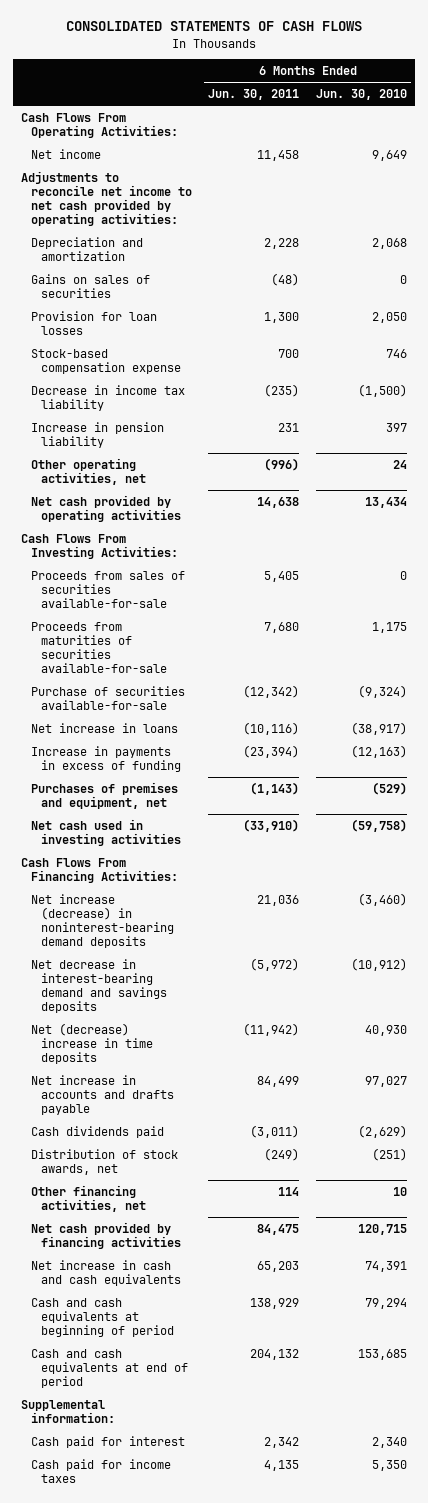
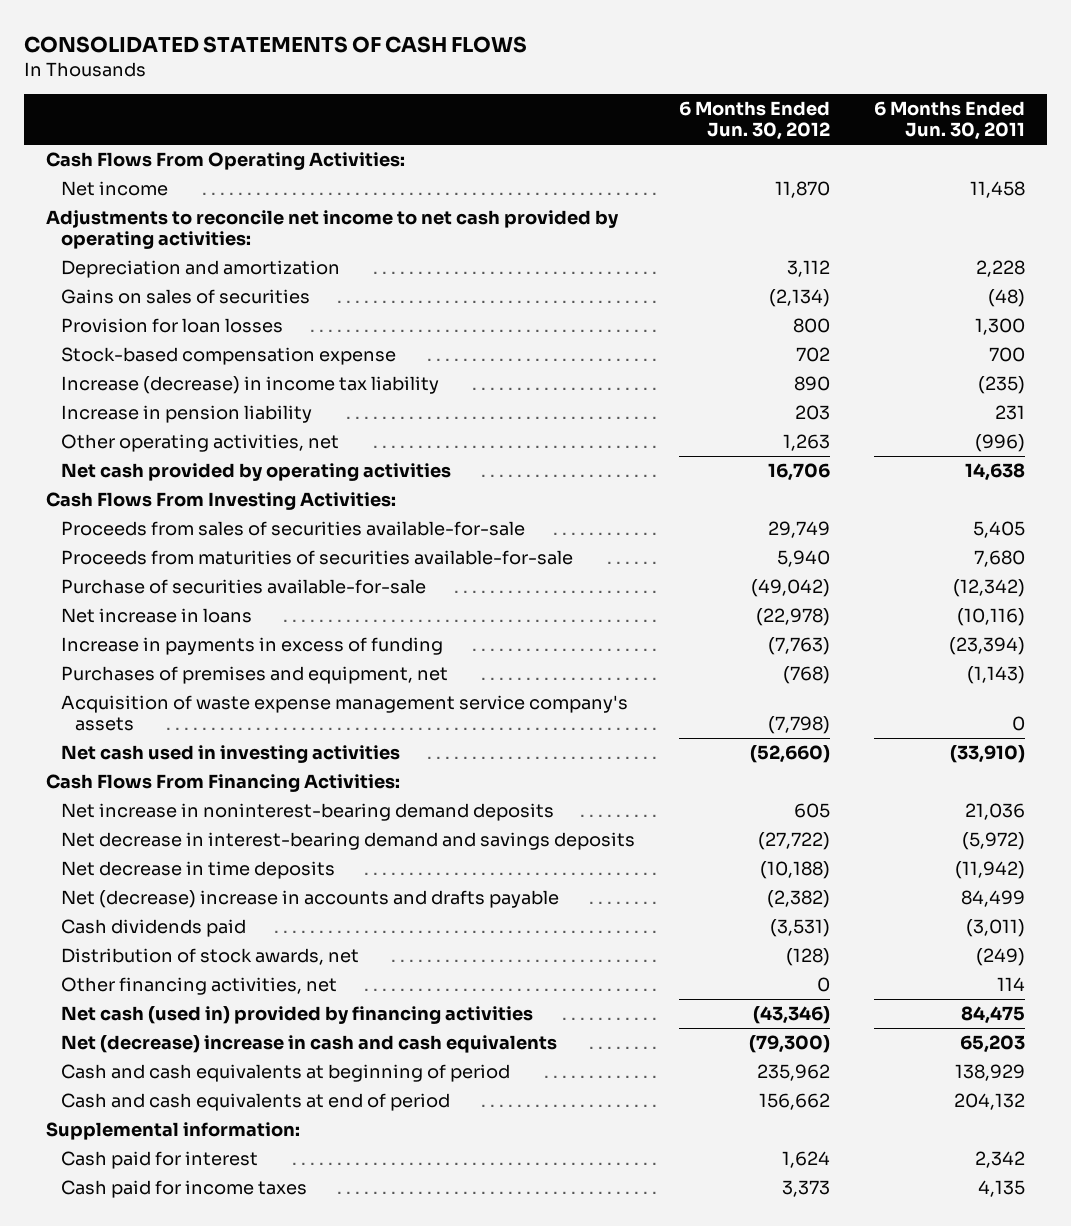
[315,89,407,101] Jun. 30, 2010 -> none
none -> [678,101,830,141] 6 Months Ended Jun. 30, 2012
[31,384,186,411] Decrease in income tax liability -> [60,375,439,394] Increase (decrease) in income tax liability
none -> [60,694,628,732] Acquisition of waste expense management service company's assets
[31,893,175,949] Net increase (decrease) in noninterest-bearing demand deposits -> [60,802,554,821] Net increase in noninterest-bearing demand deposits
[31,1022,154,1065] Net (decrease) increase in time deposits -> [60,860,335,879] Net decrease in time deposits
[31,1074,175,1116] Net increase in accounts and drafts payable -> [60,889,559,908] Net (decrease) increase in accounts and drafts payable
[31,1221,182,1249] Net cash provided by financing activities -> [60,1005,533,1024] Net cash (used in) provided by financing activities
[31,1259,182,1286] Net increase in cash and cash equivalents -> [60,1034,557,1053] Net (decrease) increase in cash and cash equivalents

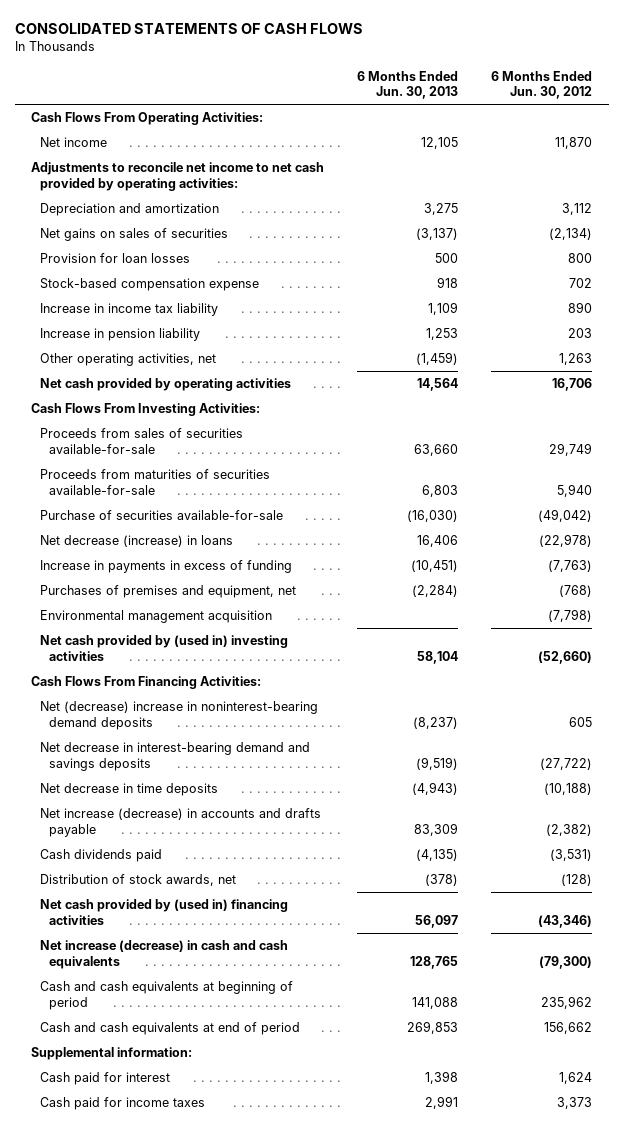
[873,101,1025,141] 6 Months Ended Jun. 30, 2011 -> none
none -> [357,70,459,100] 6 Months Ended Jun. 30, 2013
[60,288,310,304] Gains on sales of securities -> [40,228,229,242] Net gains on sales of securities
[60,375,439,394] Increase (decrease) in income tax liability -> [40,303,219,317] Increase in income tax liability
[60,607,252,623] Net increase in loans -> [40,535,234,548] Net decrease (increase) in loans
[60,694,628,732] Acquisition of waste expense management service company's assets -> [40,610,273,624] Environmental management acquisition
[60,744,400,763] Net cash used in investing activities -> [40,635,289,661] Net cash provided by (used in) investing activities
[60,802,554,821] Net increase in noninterest-bearing demand deposits -> [40,701,319,730] Net (decrease) increase in noninterest-bearing demand deposits
[60,889,559,908] Net (decrease) increase in accounts and drafts payable -> [40,808,322,837] Net increase (decrease) in accounts and drafts payable
[60,976,337,995] Other financing activities, net -> none
[60,1005,533,1024] Net cash (used in) provided by financing activities -> [40,899,289,925] Net cash provided by (used in) financing activities
[60,1034,557,1053] Net (decrease) increase in cash and cash equivalents -> [40,940,289,969] Net increase (decrease) in cash and cash equivalents

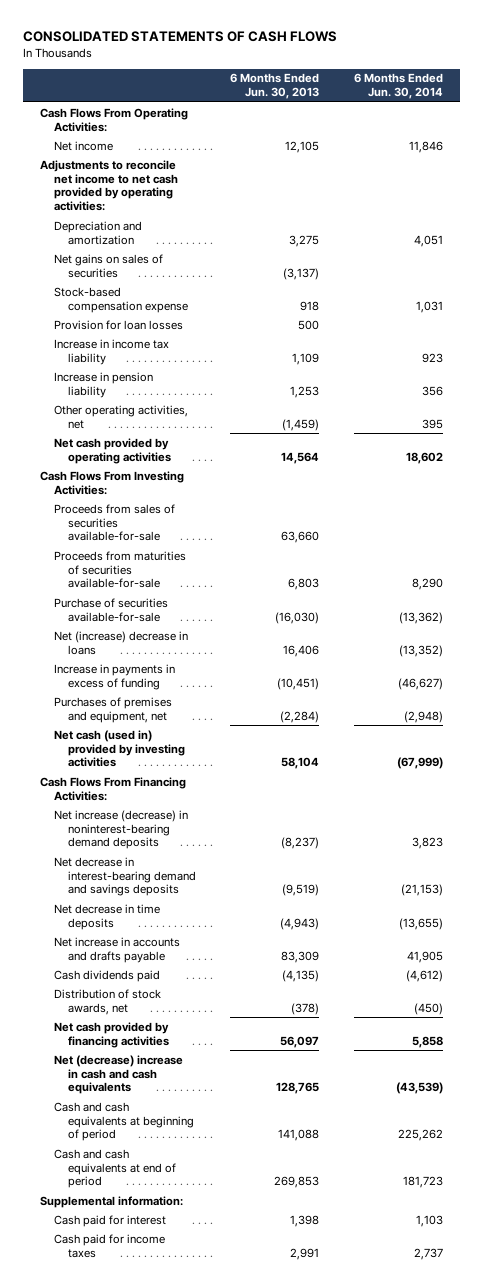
[491,70,593,100] 6 Months Ended Jun. 30, 2012 -> none
none -> [353,73,443,100] 6 Months Ended Jun. 30, 2014
[40,253,191,264] Provision for loan losses -> [54,319,184,330] Provision for loan losses
[40,535,234,548] Net decrease (increase) in loans -> [54,630,189,655] Net (increase) decrease in loans
[40,610,273,624] Environmental management acquisition -> none
[40,635,289,661] Net cash provided by (used in) investing activities -> [54,729,185,768] Net cash (used in) provided by investing activities
[40,701,319,730] Net (decrease) increase in noninterest-bearing demand deposits -> [54,809,189,850] Net increase (decrease) in noninterest-bearing demand deposits
[40,808,322,837] Net increase (decrease) in accounts and drafts payable -> [54,936,181,963] Net increase in accounts and drafts payable
[40,899,289,925] Net cash provided by (used in) financing activities -> [54,1021,170,1048] Net cash provided by financing activities
[40,940,289,969] Net increase (decrease) in cash and cash equivalents -> [54,1054,184,1095] Net (decrease) increase in cash and cash equivalents

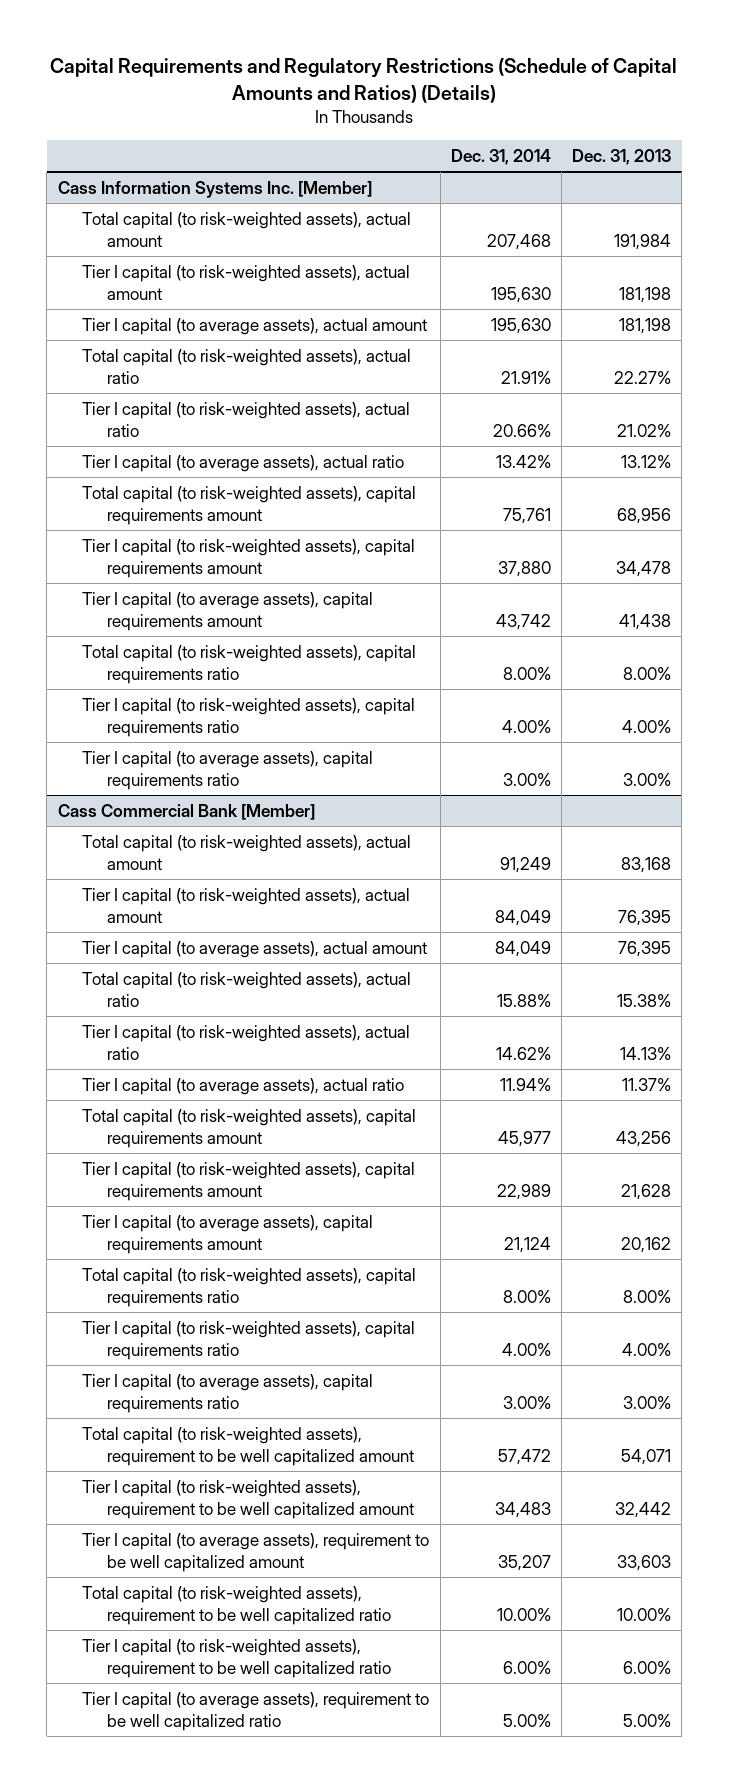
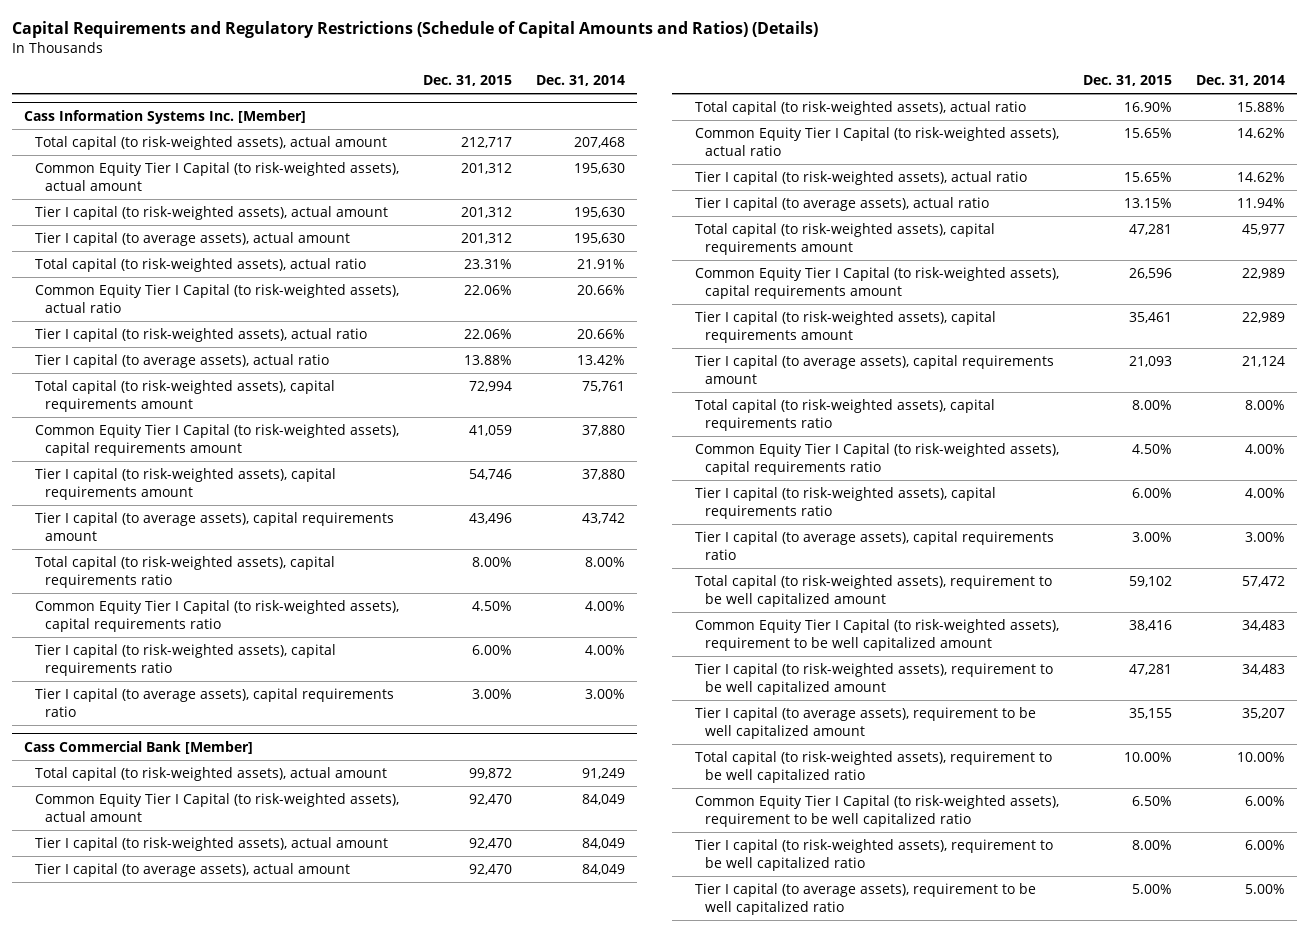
[572,149,672,166] Dec. 31, 2013 -> none
none -> [422,75,512,87] Dec. 31, 2015
none -> [34,162,399,191] Common Equity Tier I Capital (to risk-weighted assets), actual amount
none -> [34,284,399,313] Common Equity Tier I Capital (to risk-weighted assets), actual ratio
none -> [34,424,399,456] Common Equity Tier I Capital (to risk-weighted assets), capital requirements amount
none -> [34,600,399,632] Common Equity Tier I Capital (to risk-weighted assets), capital requirements ratio
none -> [34,793,399,822] Common Equity Tier I Capital (to risk-weighted assets), actual amount
none -> [694,127,1059,156] Common Equity Tier I Capital (to risk-weighted assets), actual ratio
none -> [694,267,1059,299] Common Equity Tier I Capital (to risk-weighted assets), capital requirements amount
none -> [694,443,1059,475] Common Equity Tier I Capital (to risk-weighted assets), capital requirements ratio
none -> [694,619,1059,651] Common Equity Tier I Capital (to risk-weighted assets), requirement to be well capitalized amount
none -> [694,795,1059,827] Common Equity Tier I Capital (to risk-weighted assets), requirement to be well capitalized ratio

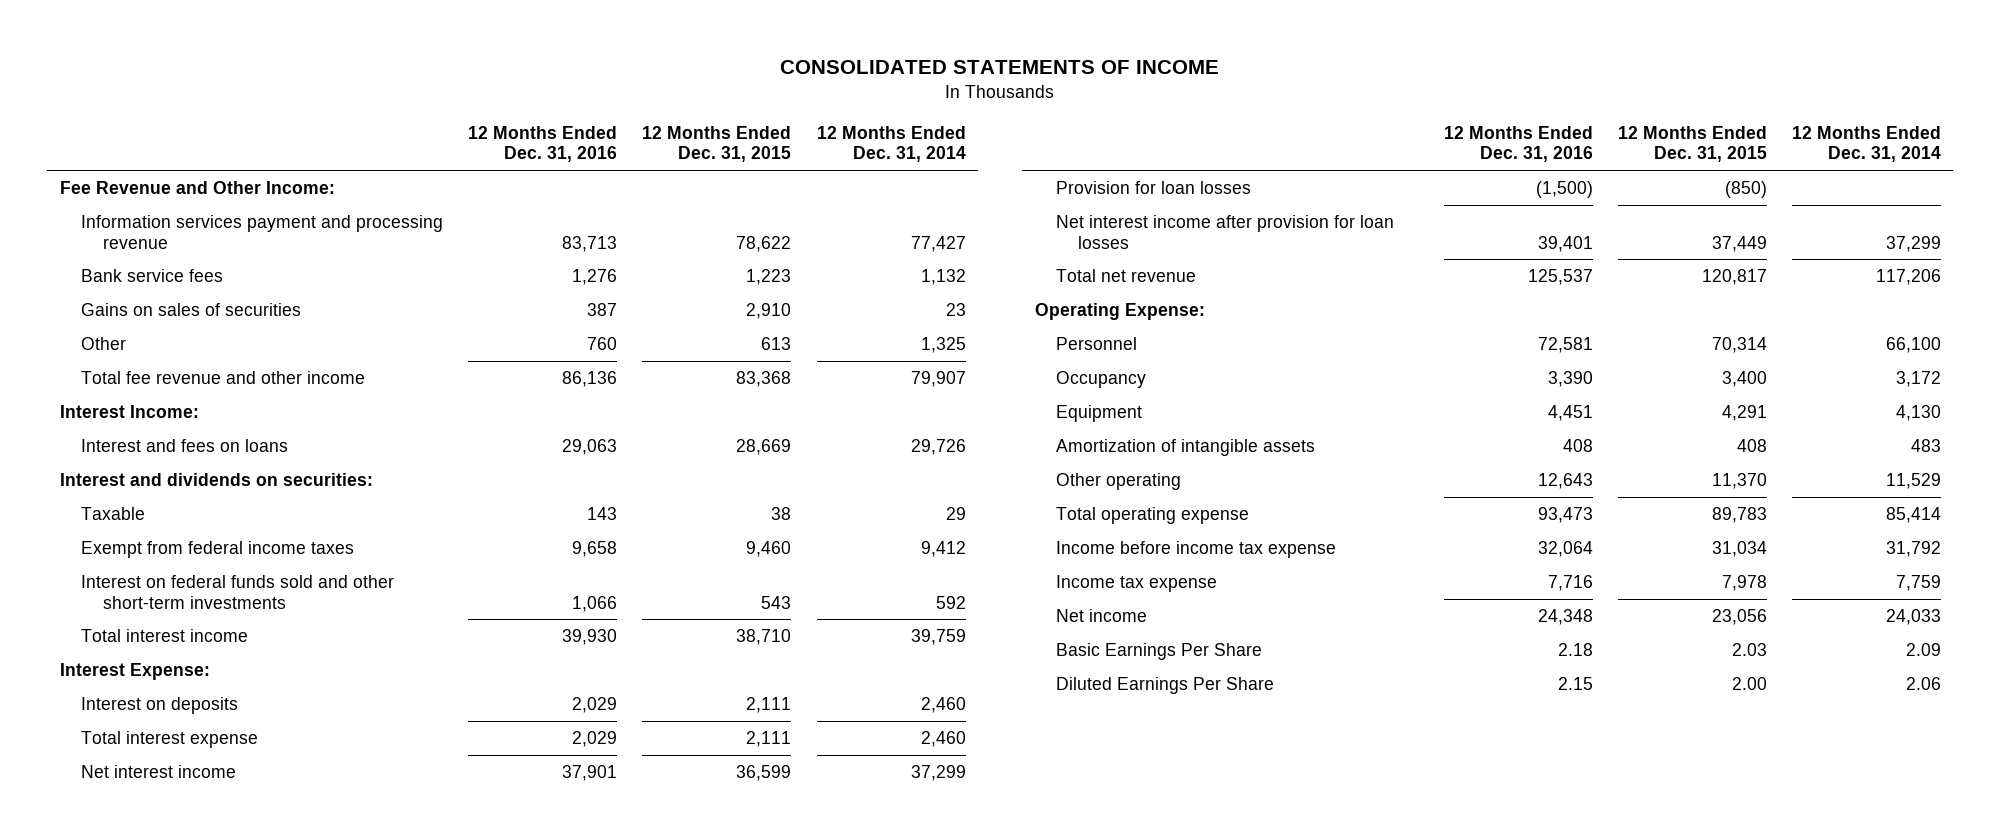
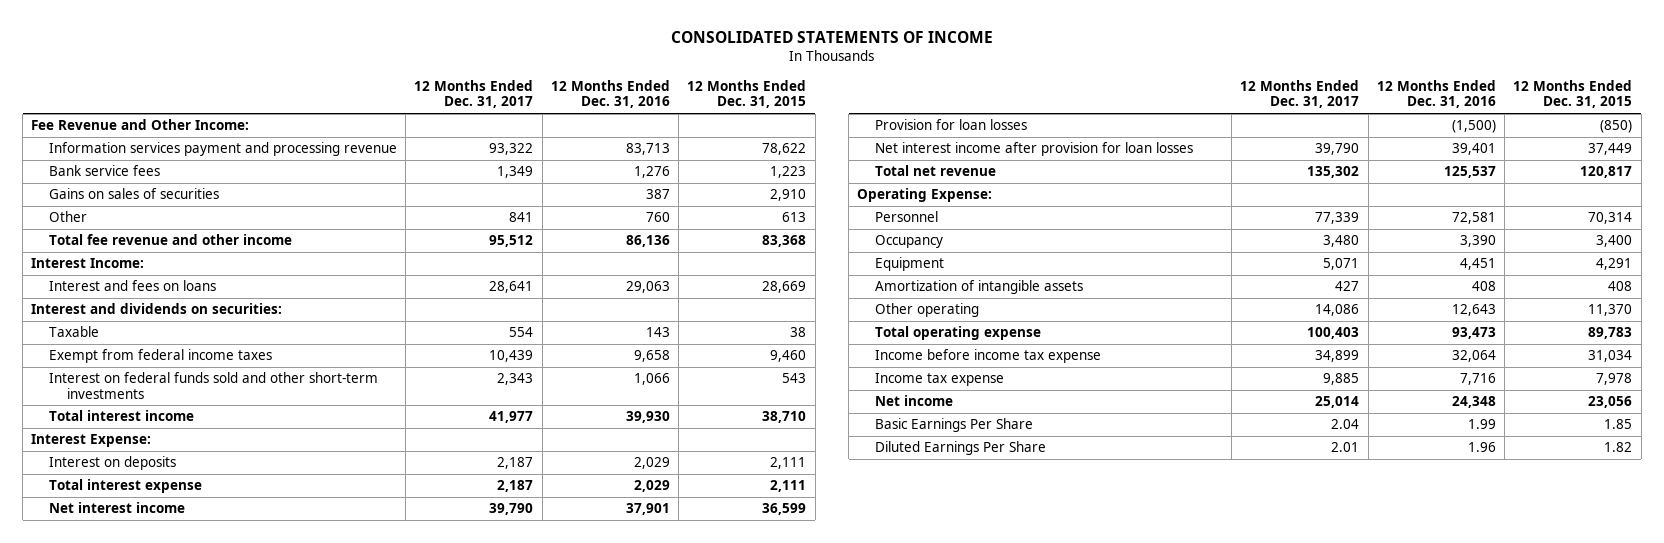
[816,125,966,163] 12 Months Ended Dec. 31, 2014 -> none
none -> [414,79,534,109] 12 Months Ended Dec. 31, 2017
[1557,642,1593,656] 2.18 -> [1467,419,1496,430] 1.99
[1731,642,1767,656] 2.03 -> [1604,419,1633,430] 1.85
[1557,676,1593,690] 2.15 -> [1467,442,1496,453] 1.96
[1731,676,1767,690] 2.00 -> [1604,442,1633,453] 1.82

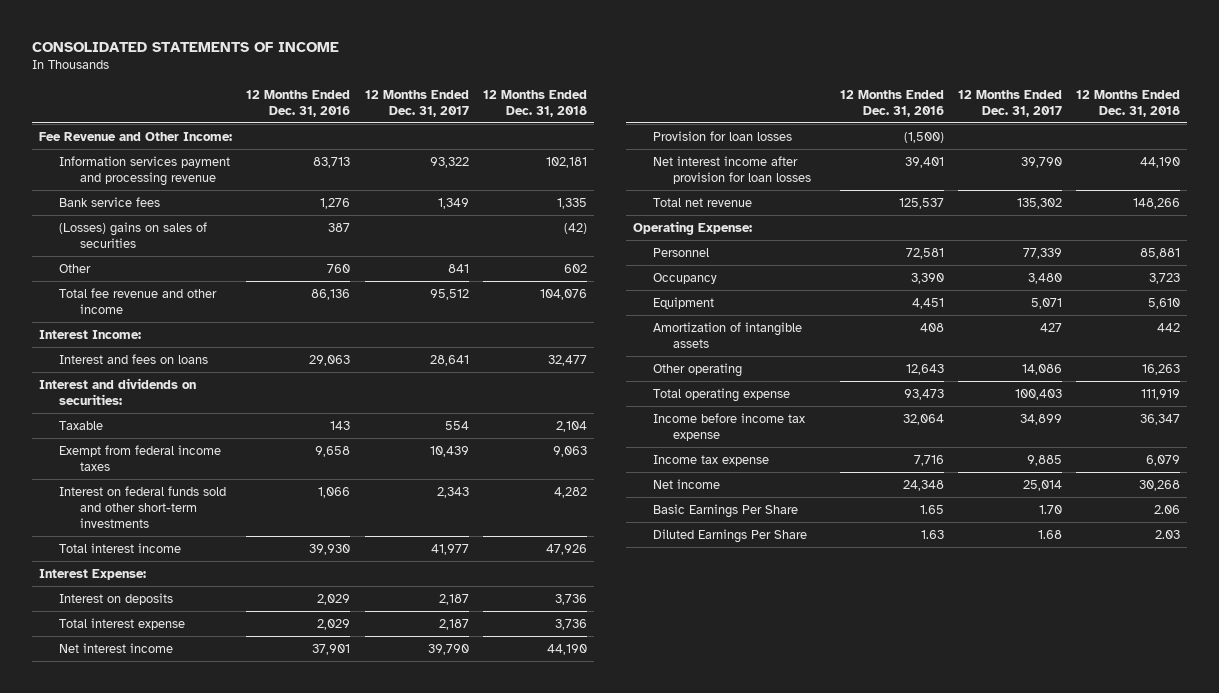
[687,79,807,109] 12 Months Ended Dec. 31, 2015 -> none
none -> [482,89,587,117] 12 Months Ended Dec. 31, 2018
[48,188,219,200] Gains on sales of securities -> [59,221,208,248] (Losses) gains on sales of securities
[1331,419,1360,430] 2.04 -> [1039,504,1063,514] 1.70
[1467,419,1496,430] 1.99 -> [919,504,944,514] 1.65
[1331,442,1360,453] 2.01 -> [1038,529,1063,539] 1.68
[1467,442,1496,453] 1.96 -> [920,529,944,539] 1.63

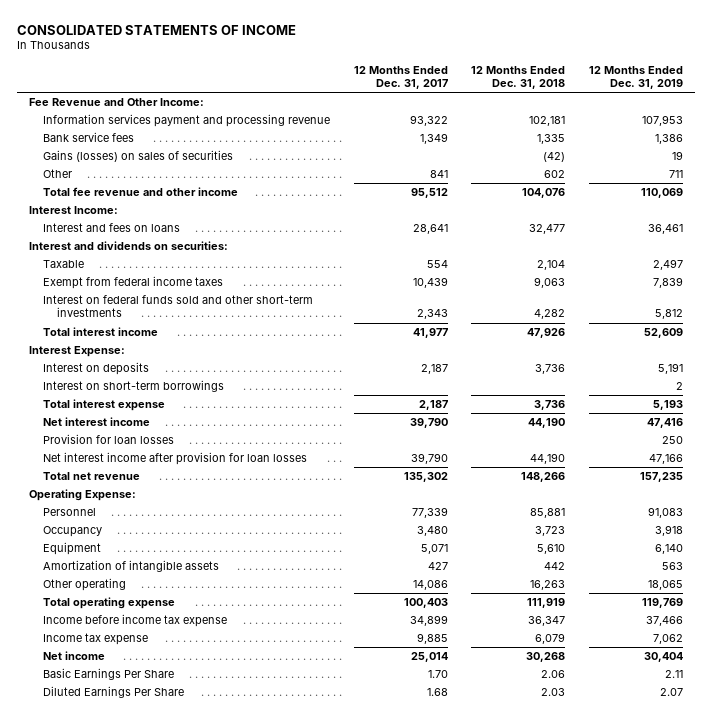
[246,89,351,117] 12 Months Ended Dec. 31, 2016 -> none
none -> [588,65,683,90] 12 Months Ended Dec. 31, 2019
[59,221,208,248] (Losses) gains on sales of securities -> [42,150,233,163] Gains (losses) on sales of securities
none -> [42,380,224,393] Interest on short-term borrowings

